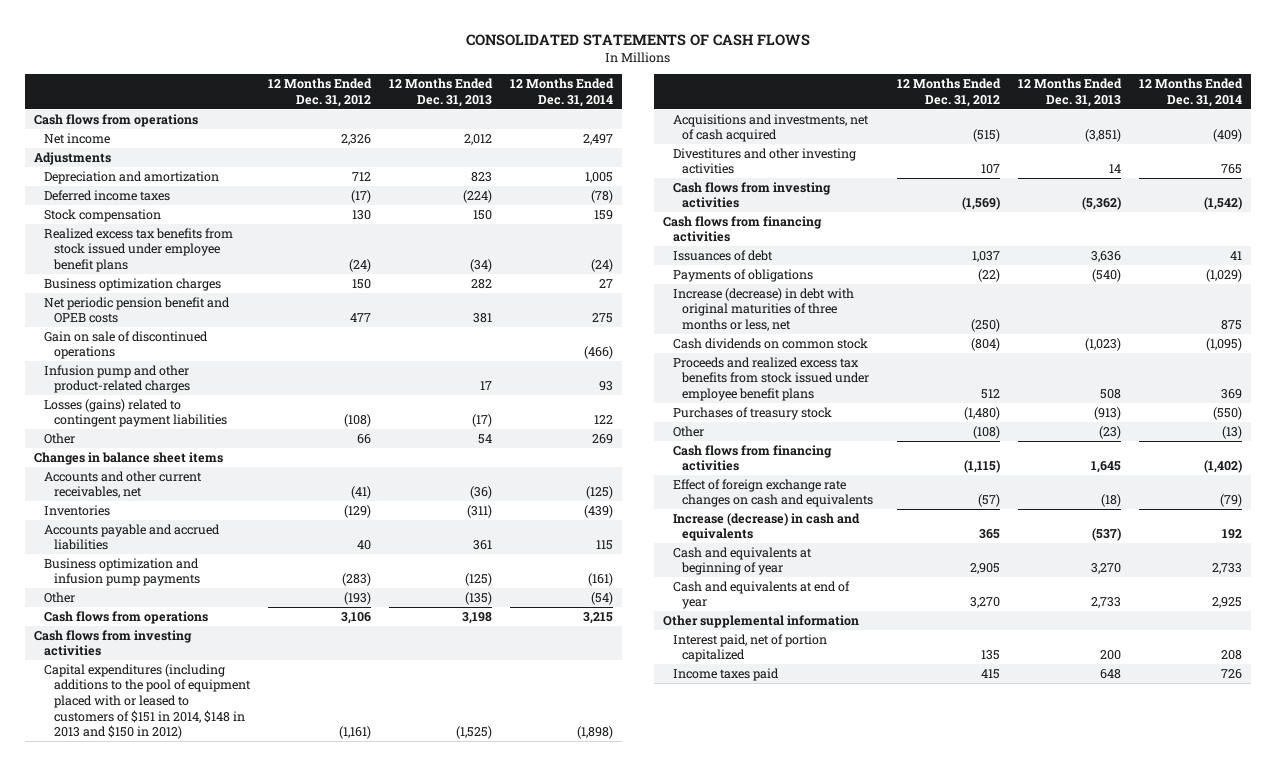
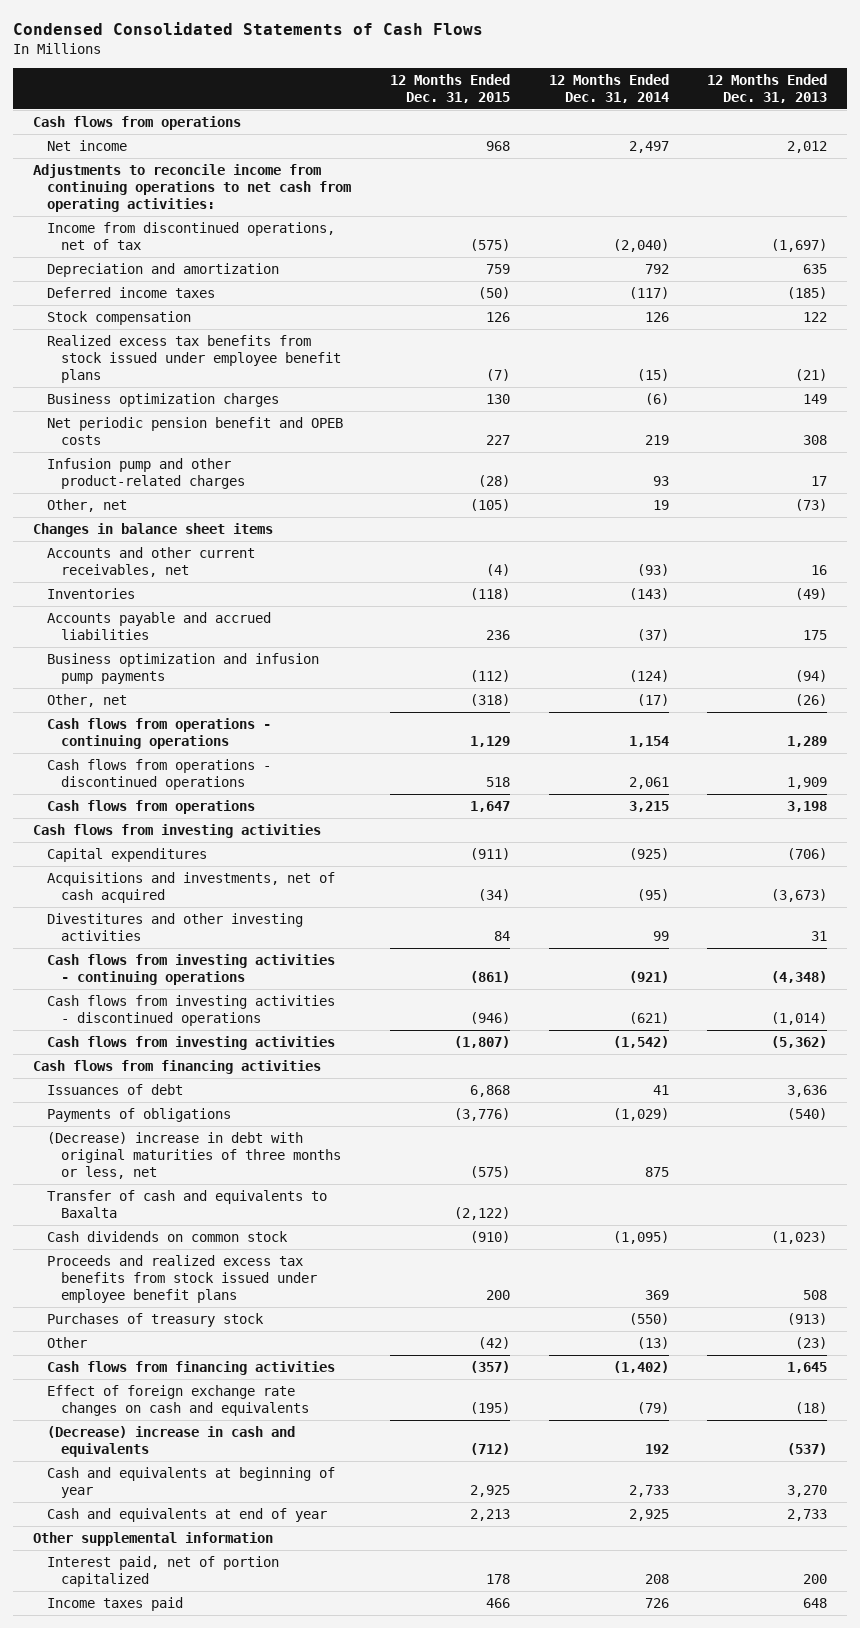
[466,33,811,46] CONSOLIDATED STATEMENTS OF CASH FLOWS -> [13,22,484,36] Condensed Consolidated Statements of Cash Flows
[267,78,372,107] 12 Months Ended Dec. 31, 2012 -> none
none -> [389,73,510,104] 12 Months Ended Dec. 31, 2015
[43,330,208,360] Gain on sale of discontinued operations -> none
[34,151,112,165] Adjustments -> [32,163,352,213] Adjustments to reconcile income from continuing operations to net cash from operating activities:
none -> [47,221,336,251] Income from discontinued operations, net of tax
[471,171,493,182] 823 -> [803,263,828,274] 635
[585,171,614,183] 1,005 -> [644,263,669,274] 792
[463,189,493,203] (224) -> [787,286,828,299] (185)
[591,189,614,203] (78) -> [628,286,669,299] (117)
[473,209,493,220] 150 -> [803,311,828,322] 122
[594,209,614,220] 159 -> [644,311,669,322] 126
[470,258,493,272] (34) -> [795,369,828,382] (21)
[591,258,614,272] (24) -> [636,369,669,382] (15)
[471,278,493,289] 282 -> [803,393,828,404] 149
[599,278,614,288] 27 -> [644,392,669,405] (6)
[473,313,493,324] 381 -> [803,435,828,446] 308
[592,313,614,324] 275 -> [644,435,669,446] 219
[43,398,227,428] Losses (gains) related to contingent payment liabilities -> none
[43,432,75,444] Other -> [47,498,128,512] Other, net
[478,433,493,444] 54 -> [795,498,828,511] (73)
[592,433,614,444] 269 -> [652,499,669,510] 19
[470,486,493,500] (36) -> [811,565,828,576] 16
[586,486,614,500] (125) -> [636,564,669,577] (93)
[467,504,493,518] (311) -> [795,587,828,600] (49)
[584,504,614,518] (439) -> [628,587,669,600] (143)
[473,540,493,551] 361 -> [803,630,828,641] 175
[596,540,614,551] 115 -> [636,629,669,642] (37)
[465,573,493,587] (125) -> [795,670,828,683] (94)
[588,573,614,587] (161) -> [628,670,669,683] (124)
[43,591,75,603] Other -> [47,693,128,707] Other, net
[465,591,493,605] (135) -> [795,693,828,706] (26)
[591,591,614,605] (54) -> [636,693,669,706] (17)
none -> [47,717,272,750] Cash flows from operations - continuing operations
none -> [47,758,272,791] Cash flows from operations - discontinued operations
[43,663,251,740] Capital expenditures (including additions to the pool of equipment placed with or leased to customers of $151 in 2014, $148 in 2013 and $150 in 2012) -> none
none -> [47,847,208,862] Capital expenditures
[1084,129,1121,143] (3,851) -> [771,889,828,903] (3,673)
[1213,129,1243,143] (409) -> [636,889,669,902] (95)
[1108,164,1121,174] 14 -> [811,931,828,942] 31
[1221,164,1243,175] 765 -> [652,931,669,942] 99
none -> [47,953,336,986] Cash flows from investing activities - continuing operations
none -> [47,994,336,1027] Cash flows from investing activities - discontinued operations
[672,287,854,331] Increase (decrease) in debt with original maturities of three months or less, net -> [47,1131,342,1180] (Decrease) increase in debt with original maturities of three months or less, net
none -> [47,1189,328,1219] Transfer of cash and equivalents to Baxalta
[672,512,860,542] Increase (decrease) in cash and equivalents -> [47,1425,296,1458] (Decrease) increase in cash and equivalents

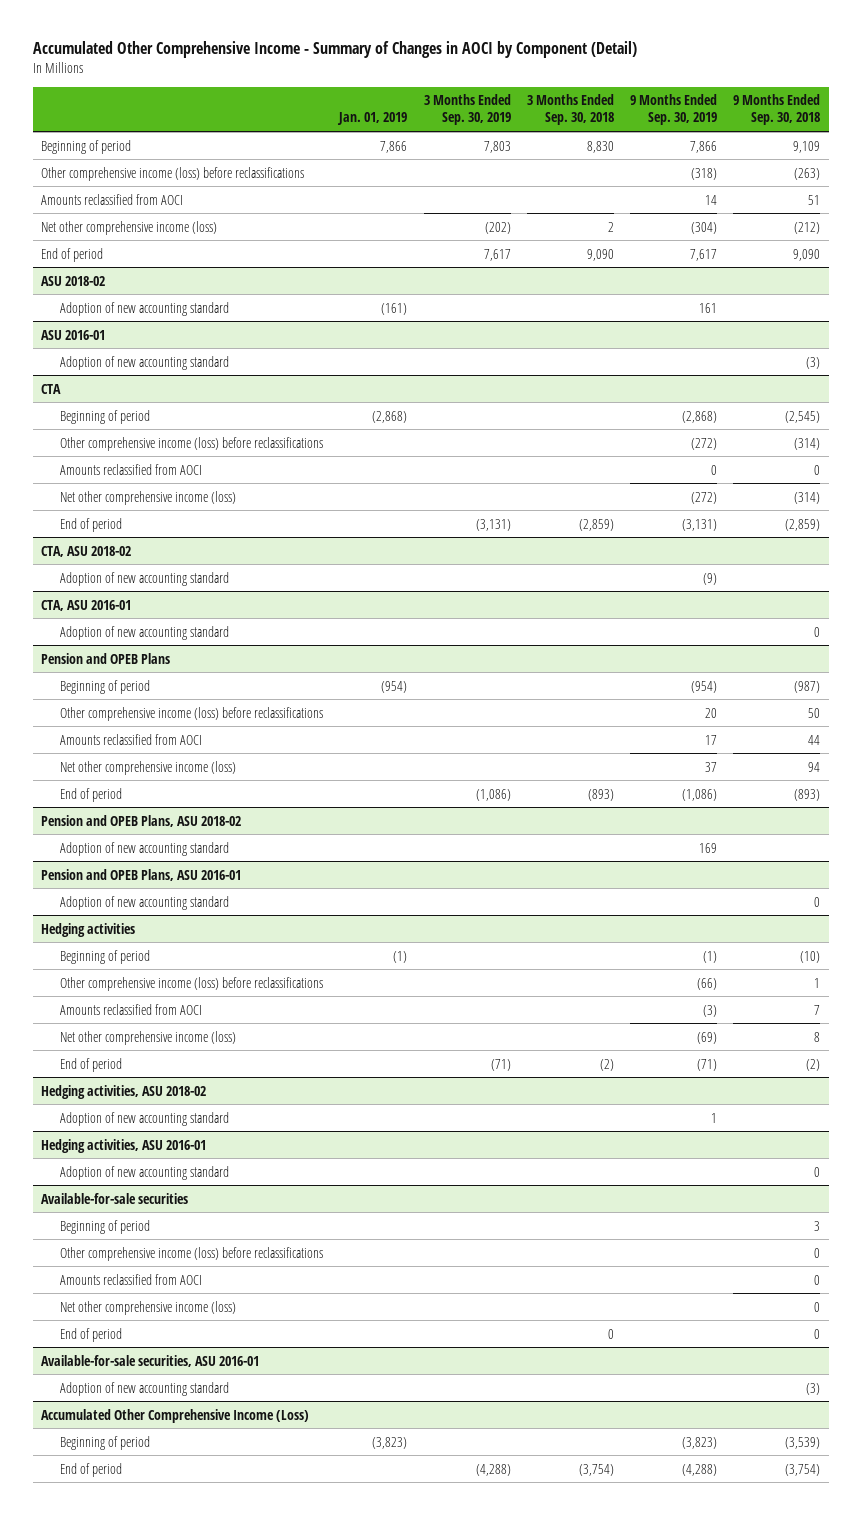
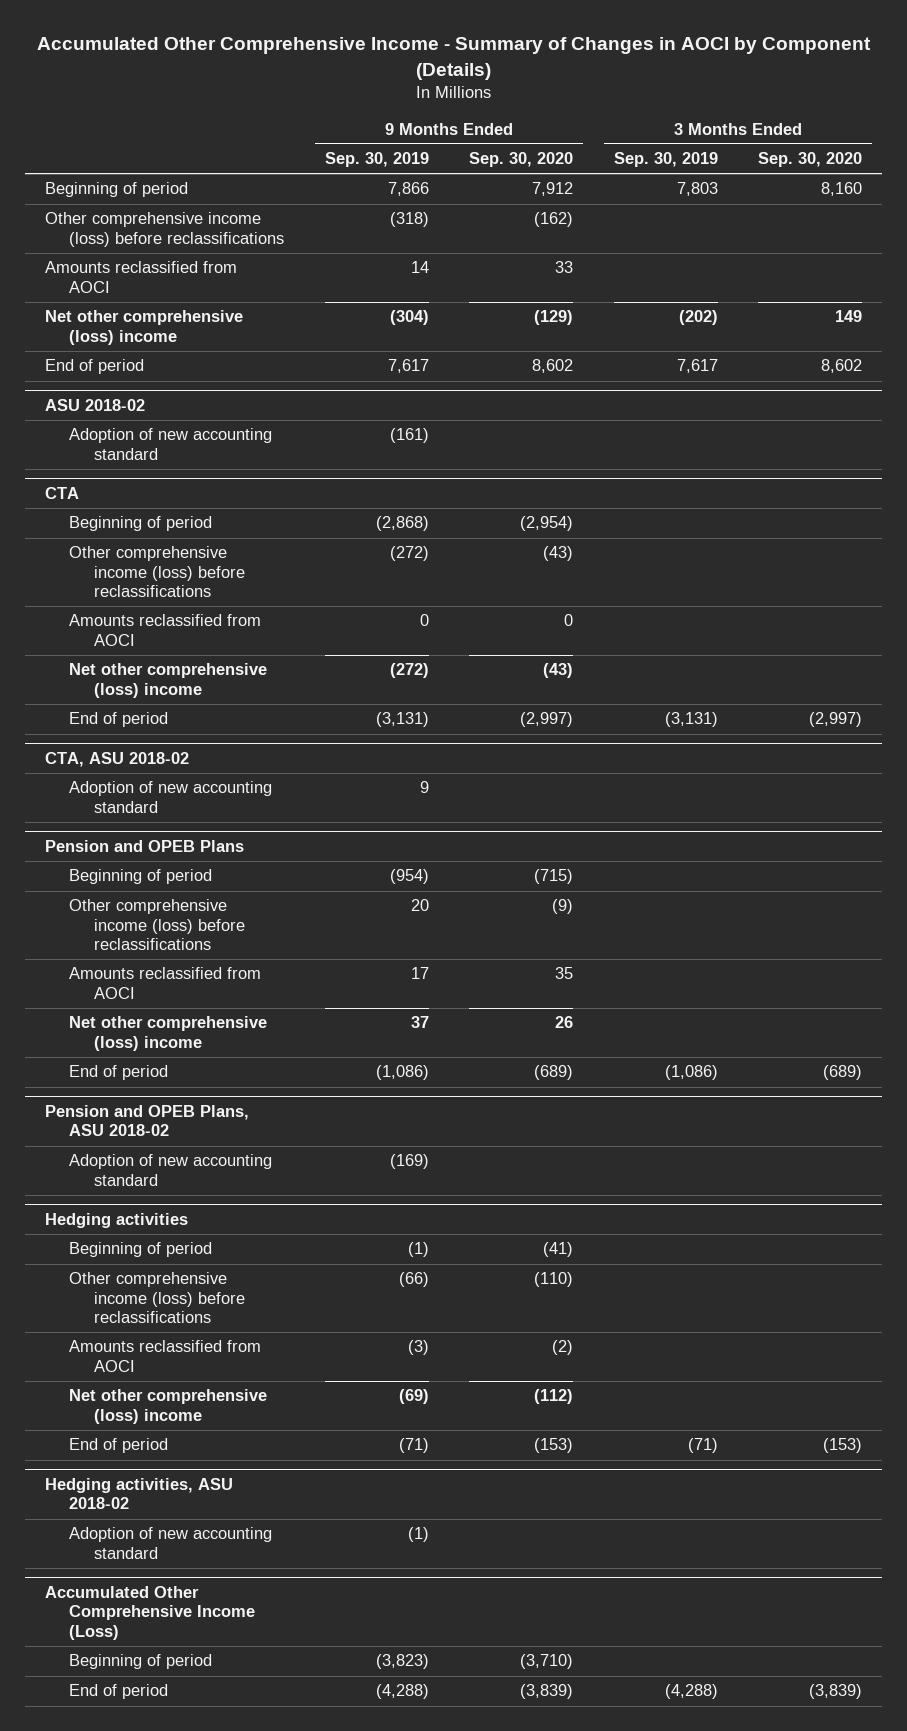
[32,41,637,59] Accumulated Other Comprehensive Income - Summary of Changes in AOCI by Component (Detail) -> [36,37,871,80] Accumulated Other Comprehensive Income - Summary of Changes in AOCI by Component (Details)
[337,112,408,126] Jan. 01, 2019 -> none
[526,94,614,126] 3 Months Ended Sep. 30, 2018 -> none
[733,94,821,126] 9 Months Ended Sep. 30, 2018 -> none
none -> [469,152,574,168] Sep. 30, 2020
none -> [758,152,863,168] Sep. 30, 2020
[40,220,217,235] Net other comprehensive income (loss) -> [45,310,244,345] Net other comprehensive (loss) income
[40,329,105,340] ASU 2016-01 -> none
[60,355,230,370] Adoption of new accounting standard -> none
[699,302,718,313] 161 -> [389,428,429,444] (161)
[60,490,237,505] Net other comprehensive income (loss) -> [69,663,268,698] Net other comprehensive (loss) income
[40,599,131,611] CTA, ASU 2016-01 -> none
[60,625,230,640] Adoption of new accounting standard -> none
[703,572,718,585] (9) -> [419,781,429,794] 9
[60,760,237,775] Net other comprehensive income (loss) -> [69,1016,268,1051] Net other comprehensive (loss) income
[40,868,241,881] Pension and OPEB Plans, ASU 2016-01 -> none
[60,895,230,910] Adoption of new accounting standard -> none
[699,842,718,853] 169 -> [389,1154,429,1170] (169)
[60,1030,237,1045] Net other comprehensive income (loss) -> [69,1389,268,1424] Net other comprehensive (loss) income
[40,1138,206,1153] Hedging activities, ASU 2016-01 -> none
[60,1165,230,1180] Adoption of new accounting standard -> none
[40,1192,188,1204] Available-for-sale securities -> none
[60,1219,151,1234] Beginning of period -> none
[60,1246,324,1261] Other comprehensive income (loss) before reclassifications -> none
[60,1273,203,1285] Amounts reclassified from AOCI -> none
[60,1300,237,1315] Net other comprehensive income (loss) -> none
[60,1327,123,1342] End of period -> none
[40,1354,259,1367] Available-for-sale securities, ASU 2016-01 -> none
[60,1381,230,1396] Adoption of new accounting standard -> none
[711,1112,718,1123] 1 -> [407,1527,429,1543] (1)

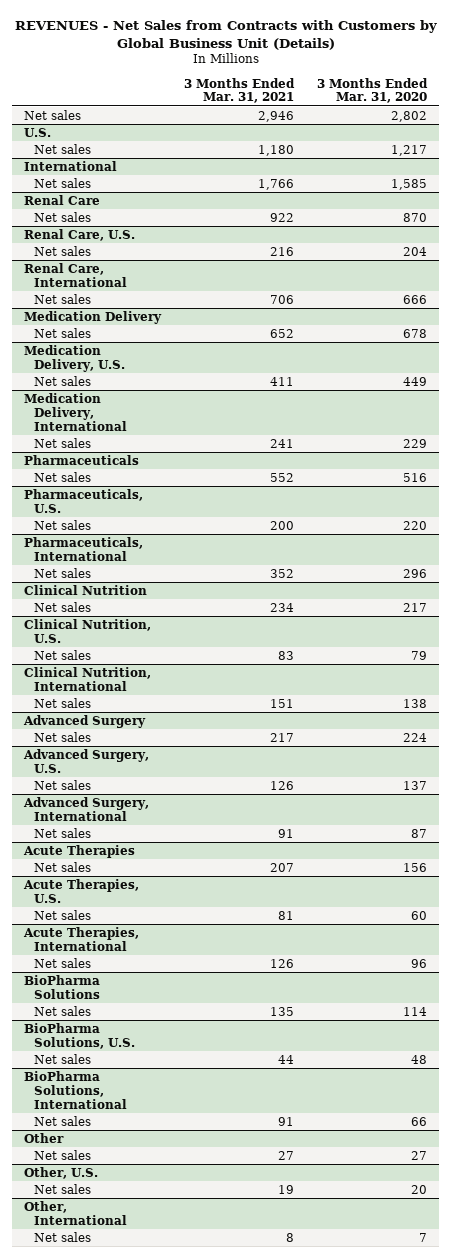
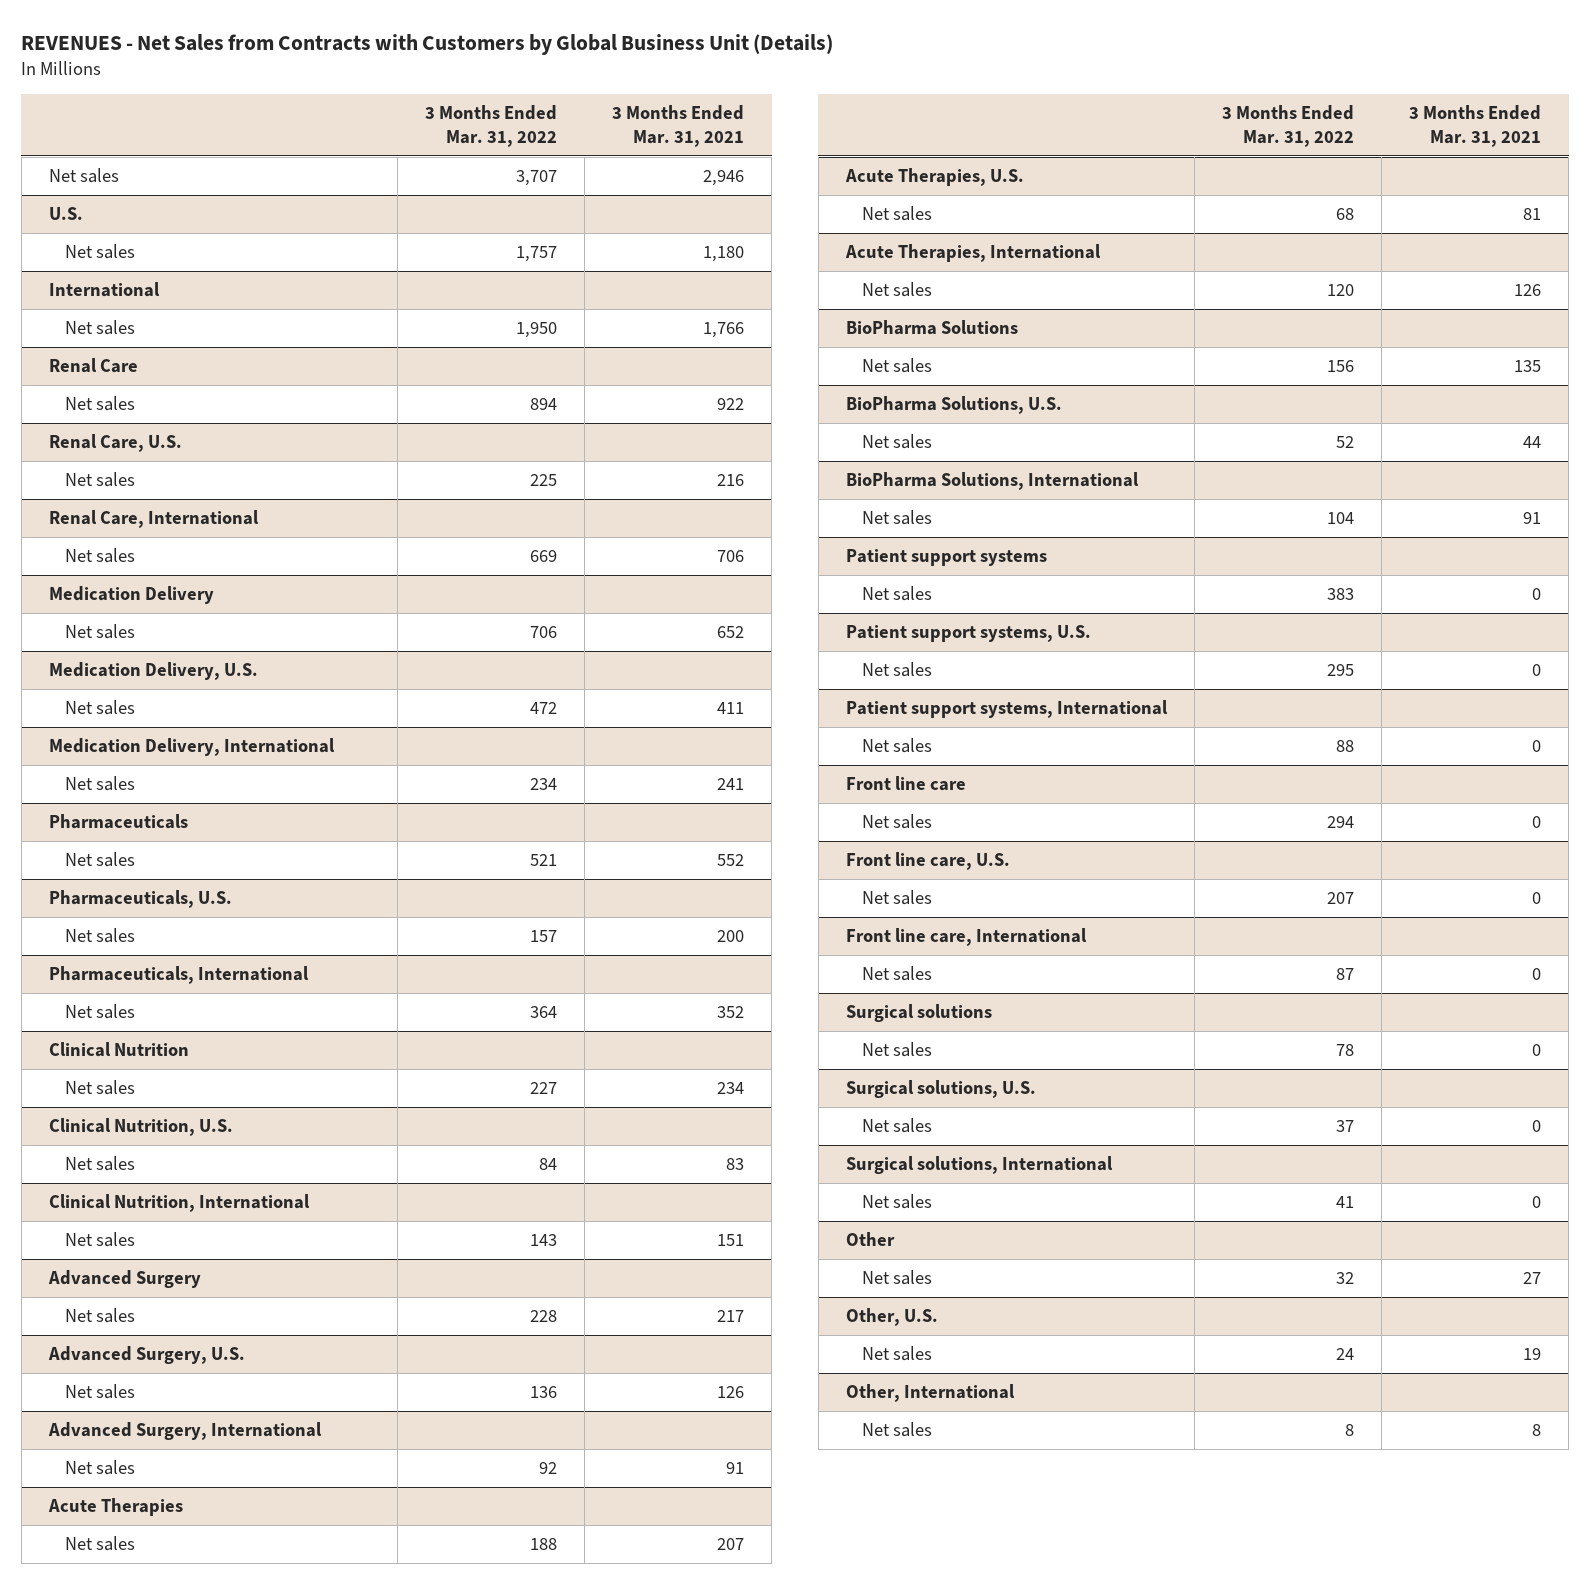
[317,77,429,104] 3 Months Ended Mar. 31, 2020 -> none
none -> [425,104,558,147] 3 Months Ended Mar. 31, 2022
none -> [845,549,1047,567] Patient support systems
none -> [862,586,933,602] Net sales
none -> [845,625,1091,643] Patient support systems, U.S.
none -> [862,662,933,678] Net sales
none -> [845,700,1168,719] Patient support systems, International
none -> [862,738,933,754] Net sales
none -> [845,776,966,792] Front line care
none -> [862,814,933,830] Net sales
none -> [845,852,1010,871] Front line care, U.S.
none -> [862,890,933,906] Net sales
none -> [845,928,1087,947] Front line care, International
none -> [862,966,933,982] Net sales
none -> [845,1004,992,1023] Surgical solutions
none -> [862,1042,933,1058] Net sales
none -> [845,1080,1036,1099] Surgical solutions, U.S.
none -> [862,1118,933,1134] Net sales
none -> [845,1156,1113,1175] Surgical solutions, International
none -> [862,1194,933,1210] Net sales

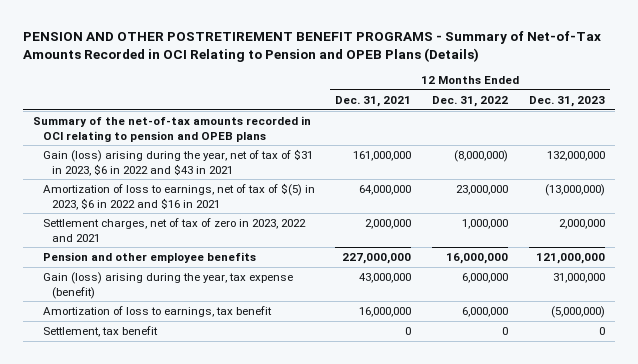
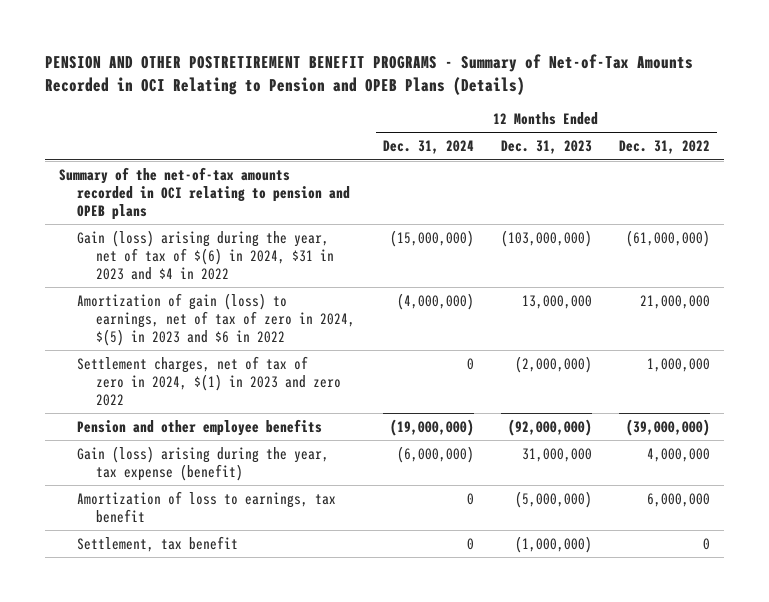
[335,95,412,107] Dec. 31, 2021 -> none
none -> [382,140,474,155] Dec. 31, 2024
[42,148,313,176] Gain (loss) arising during the year, net of tax of $31 in 2023, $6 in 2022 and $43 in 2021 -> [77,229,335,280] Gain (loss) arising during the year, net of tax of $(6) in 2024, $31 in 2023 and $4 in 2022
[454,149,509,162] (8,000,000) -> [626,229,711,247] (61,000,000)
[546,150,605,161] 132,000,000 -> [500,229,592,247] (103,000,000)
[42,182,315,210] Amortization of loss to earnings, net of tax of $(5) in 2023, $6 in 2022 and $16 in 2021 -> [77,292,356,346] Amortization of gain (loss) to earnings, net of tax of zero in 2024, $(5) in 2023 and $6 in 2022
[456,184,509,195] 23,000,000 -> [640,294,711,309] 21,000,000
[544,183,605,196] (13,000,000) -> [521,294,592,309] 13,000,000
[42,217,306,242] Settlement charges, net of tax of zero in 2023, 2022 and 2021 -> [77,355,342,406] Settlement charges, net of tax of zero in 2024, $(1) in 2023 and zero 2022
[558,218,605,229] 2,000,000 -> [514,355,592,373] (2,000,000)
[446,252,509,264] 16,000,000 -> [626,418,711,436] (39,000,000)
[535,252,605,264] 121,000,000 -> [507,418,592,436] (92,000,000)
[462,272,509,283] 6,000,000 -> [647,447,711,462] 4,000,000
[598,326,605,335] 0 -> [514,535,592,553] (1,000,000)

